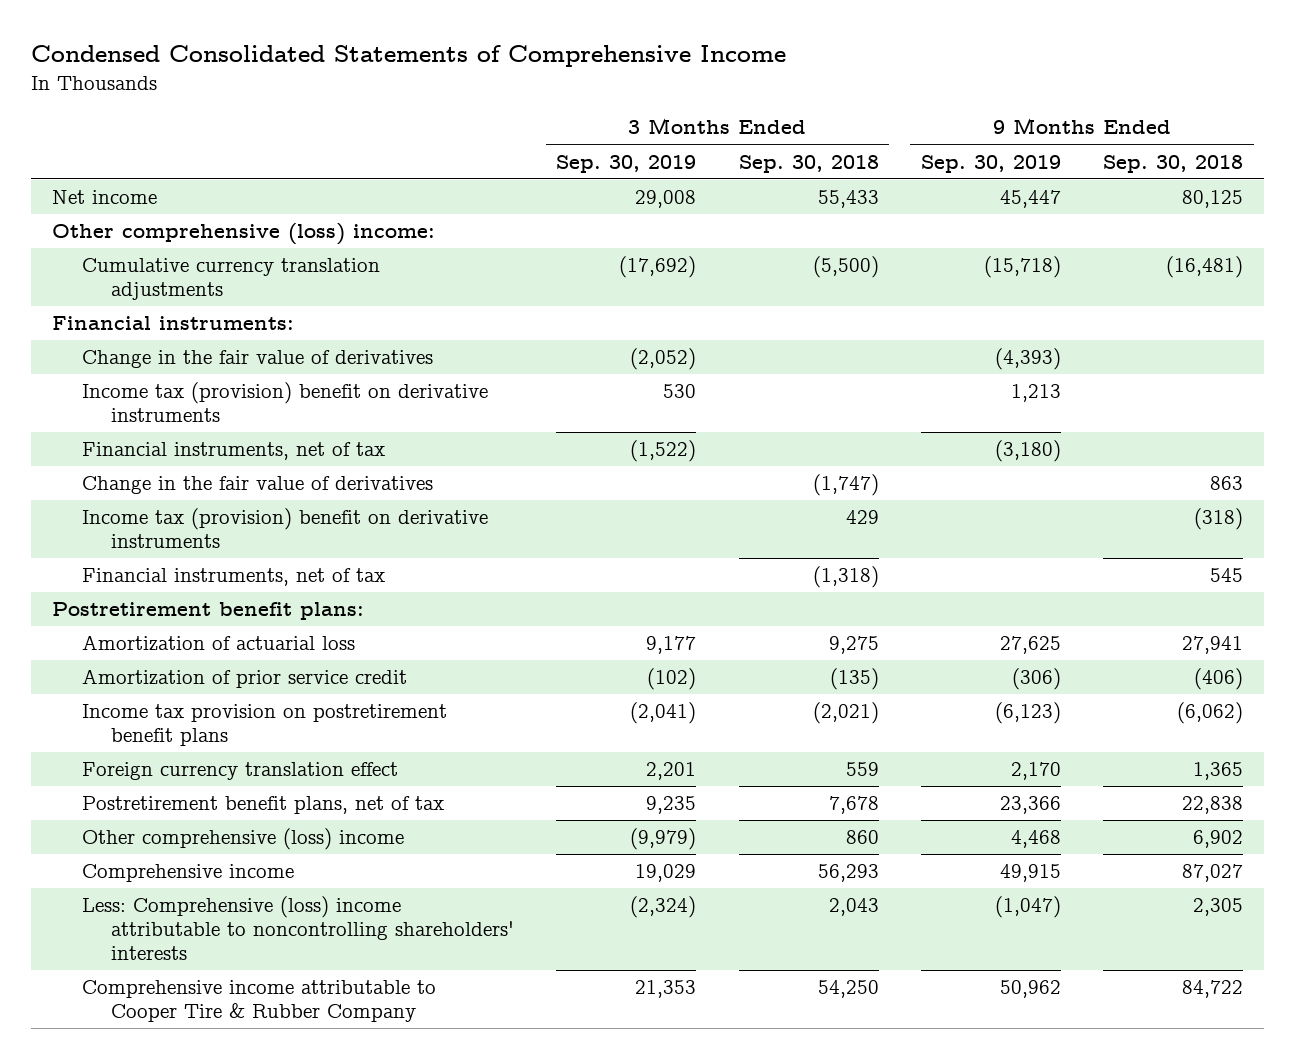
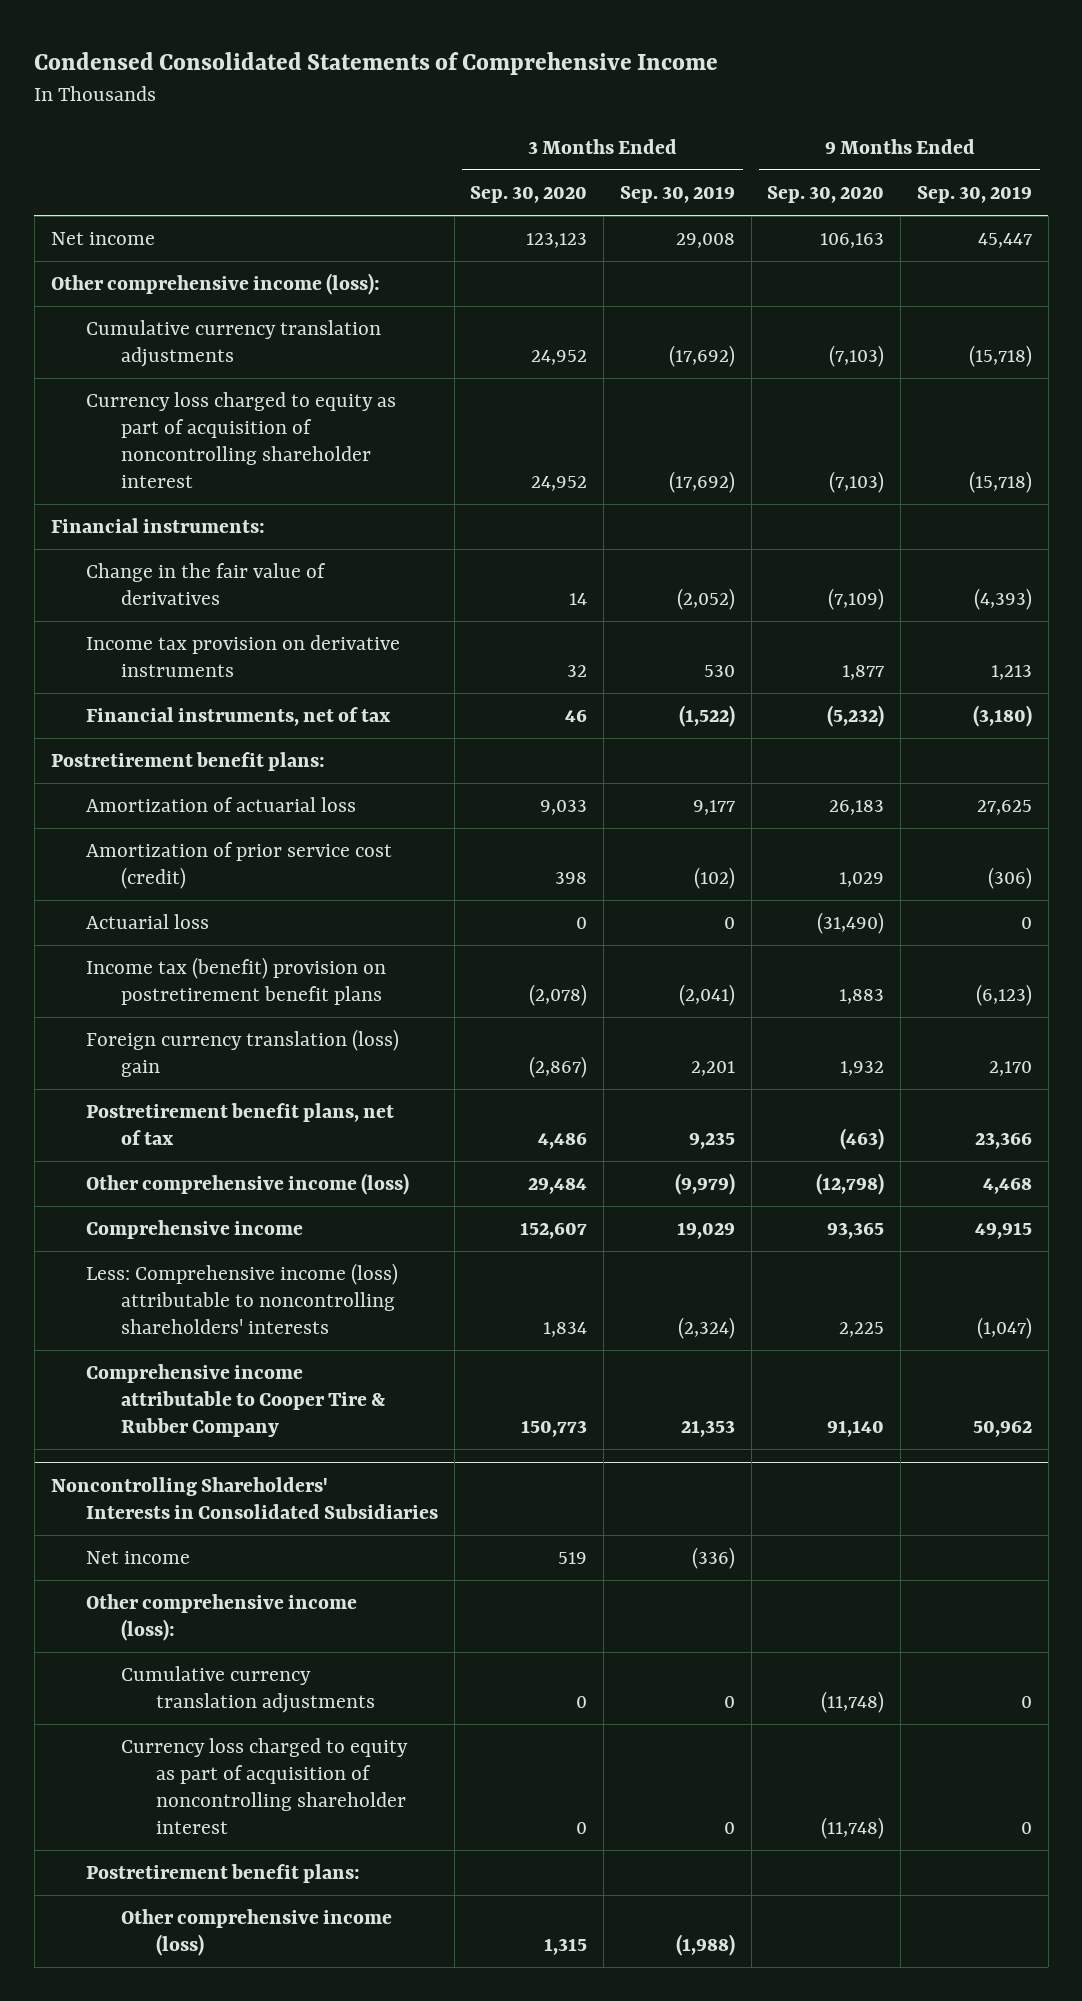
[738,154,879,173] Sep. 30, 2018 -> none
[1103,154,1244,173] Sep. 30, 2018 -> none
none -> [470,186,588,204] Sep. 30, 2020
none -> [767,186,885,204] Sep. 30, 2020
[51,223,435,246] Other comprehensive (loss) income: -> [50,273,380,296] Other comprehensive income (loss):
none -> [85,392,396,489] Currency loss charged to equity as part of acquisition of noncontrolling shareholder interest
[81,382,488,423] Income tax (provision) benefit on derivative instruments -> [85,635,400,678] Income tax provision on derivative instruments
[81,476,433,495] Change in the fair value of derivatives -> none
[81,508,488,549] Income tax (provision) benefit on derivative instruments -> none
[81,568,385,587] Financial instruments, net of tax -> none
[81,669,407,689] Amortization of prior service credit -> [85,842,392,890] Amortization of prior service cost (credit)
none -> [85,914,209,930] Actuarial loss
[81,704,447,747] Income tax provision on postretirement benefit plans -> [85,957,386,1006] Income tax (benefit) provision on postretirement benefit plans
[81,762,398,781] Foreign currency translation effect -> [85,1029,399,1078] Foreign currency translation (loss) gain
[81,828,404,851] Other comprehensive (loss) income -> [85,1173,409,1196] Other comprehensive income (loss)
[81,896,515,960] Less: Comprehensive (loss) income attributable to noncontrolling shareholders' interests -> [85,1263,398,1335] Less: Comprehensive income (loss) attributable to noncontrolling shareholders' interests
none -> [50,1476,438,1519] Noncontrolling Shareholders' Interests in Consolidated Subsidiaries
none -> [85,1551,190,1565] Net income
none -> [85,1594,357,1642] Other comprehensive income (loss):
none -> [120,1666,376,1714] Cumulative currency translation adjustments
none -> [120,1738,408,1835] Currency loss charged to equity as part of acquisition of noncontrolling shareholder interest
none -> [85,1864,360,1884] Postretirement benefit plans:
none -> [120,1909,392,1957] Other comprehensive income (loss)

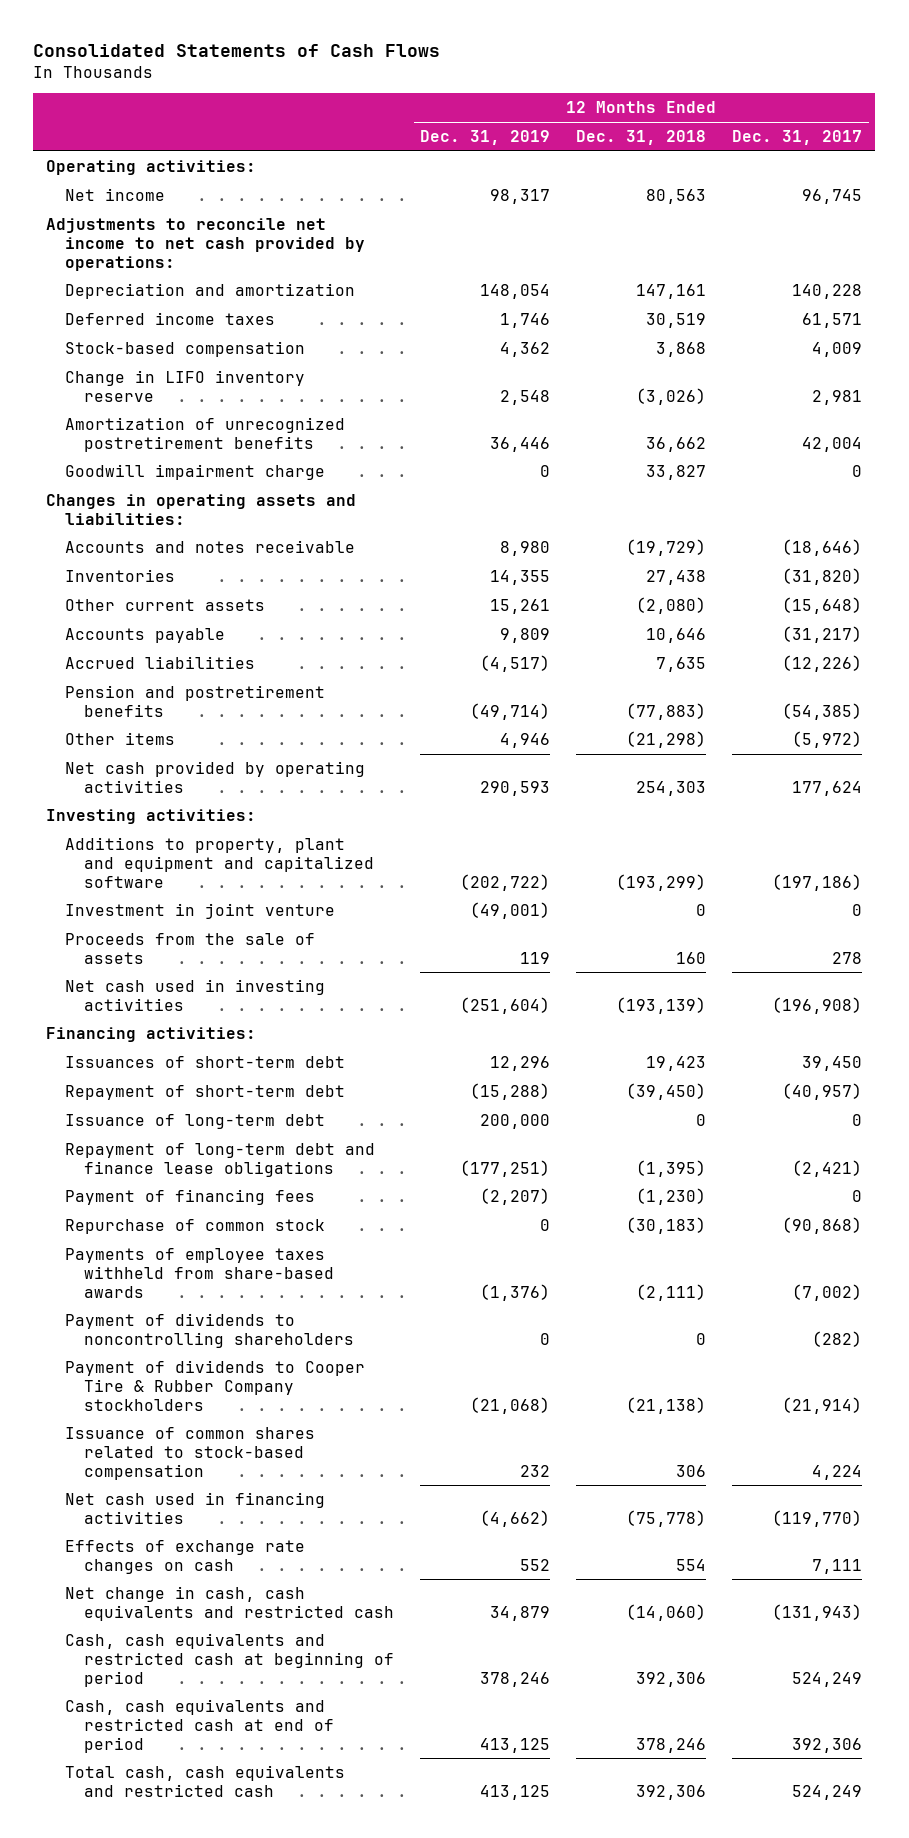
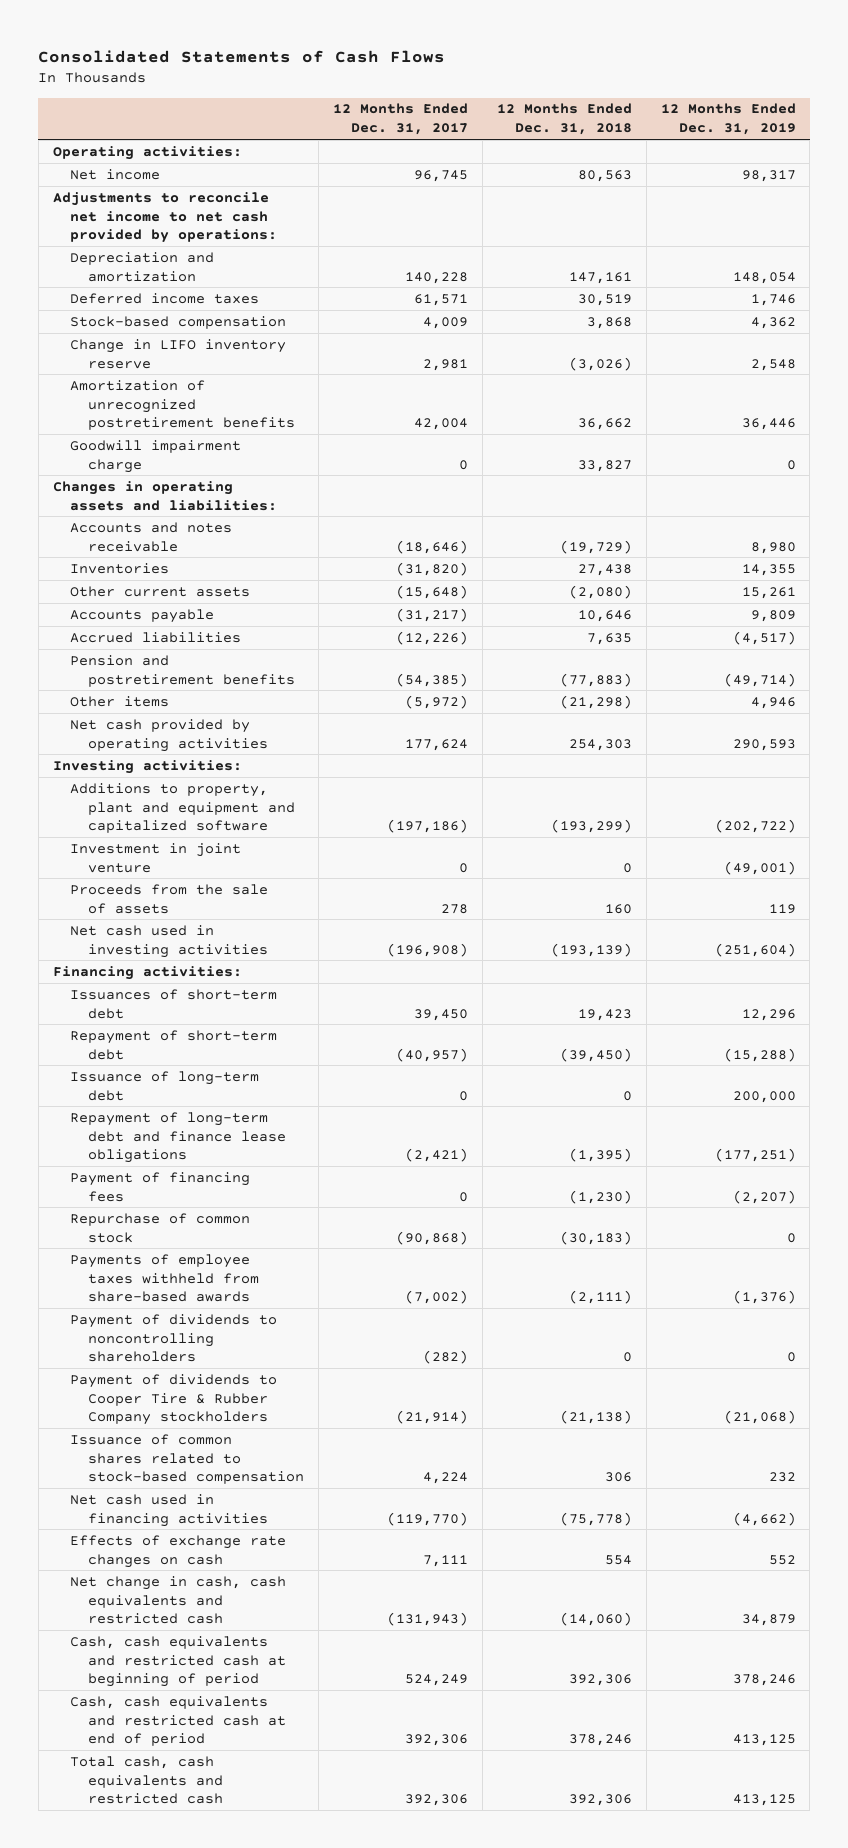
[792,1784,863,1800] 524,249 -> [405,1794,469,1807] 392,306

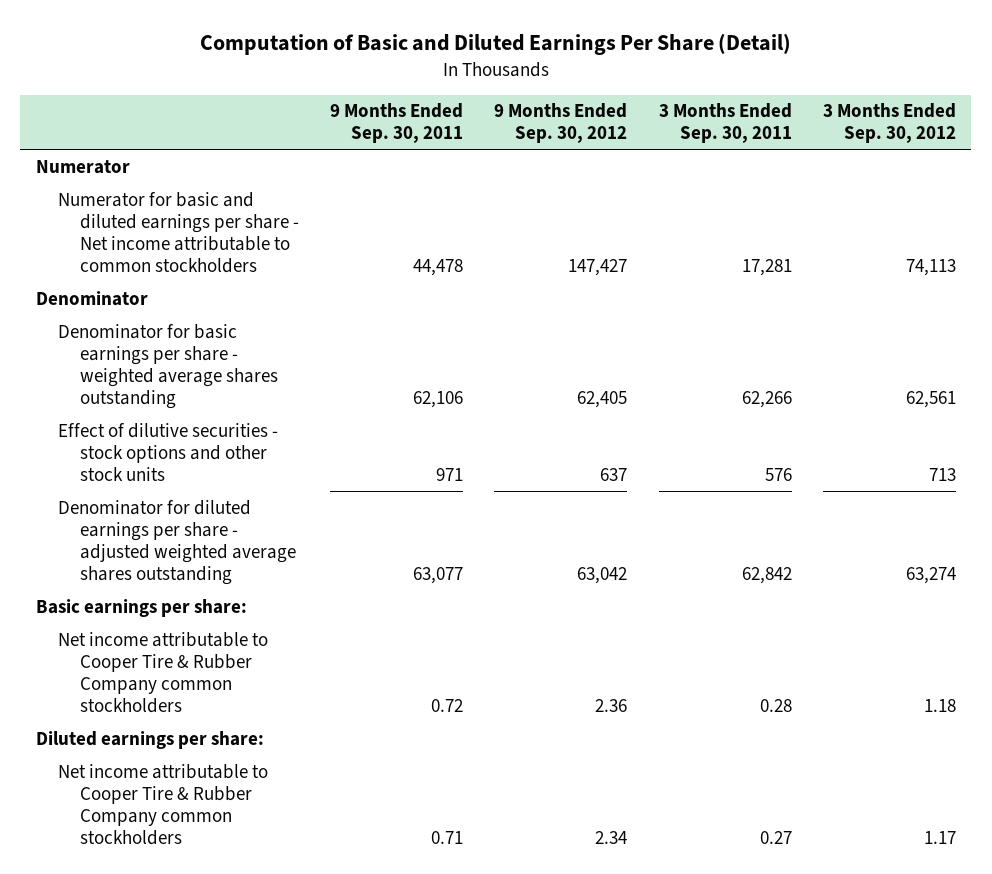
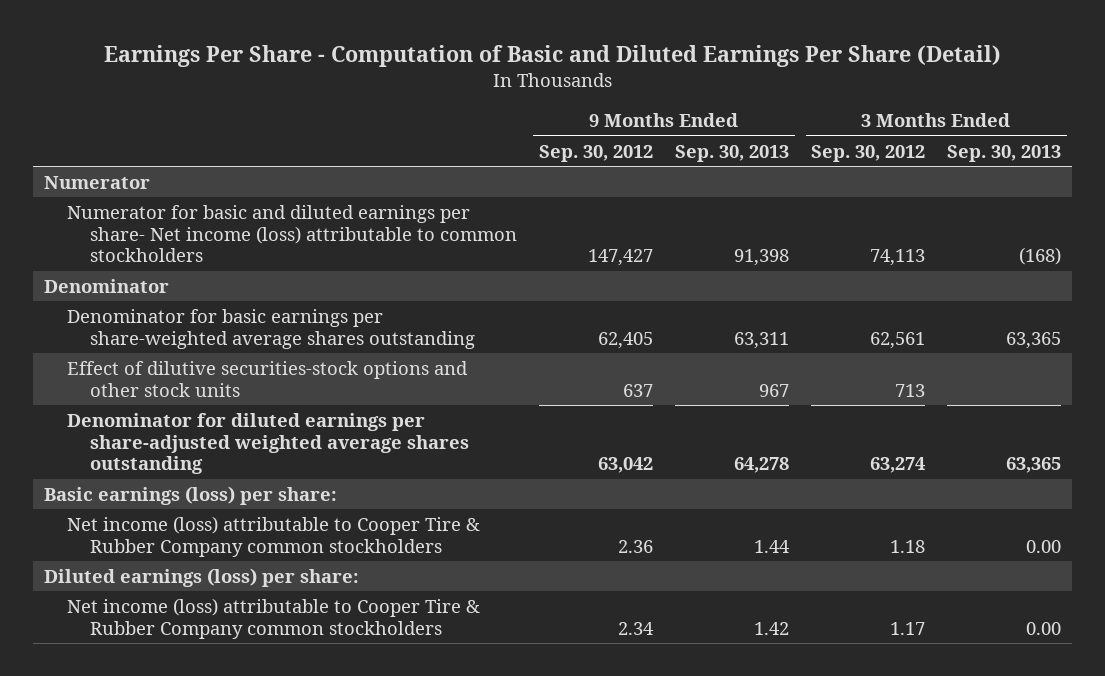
[199,32,791,55] Computation of Basic and Diluted Earnings Per Share (Detail) -> [103,44,1001,67] Earnings Per Share - Computation of Basic and Diluted Earnings Per Share (Detail)
[330,103,464,144] 9 Months Ended Sep. 30, 2011 -> none
[658,103,792,144] 3 Months Ended Sep. 30, 2011 -> none
none -> [675,144,790,162] Sep. 30, 2013
none -> [947,144,1062,162] Sep. 30, 2013
[57,191,300,273] Numerator for basic and diluted earnings per share - Net income attributable to common stockholders -> [66,204,517,263] Numerator for basic and diluted earnings per share- Net income (loss) attributable to common stockholders
[57,323,279,409] Denominator for basic earnings per share - weighted average shares outstanding -> [66,308,475,349] Denominator for basic earnings per share-weighted average shares outstanding
[57,422,278,481] Effect of dilutive securities - stock options and other stock units -> [66,360,468,397] Effect of dilutive securities-stock options and other stock units
[57,499,297,585] Denominator for diluted earnings per share - adjusted weighted average shares outstanding -> [66,412,469,475] Denominator for diluted earnings per share-adjusted weighted average shares outstanding
[35,598,247,617] Basic earnings per share: -> [44,485,338,505] Basic earnings (loss) per share:
[57,631,268,713] Net income attributable to Cooper Tire & Rubber Company common stockholders -> [66,515,480,557] Net income (loss) attributable to Cooper Tire & Rubber Company common stockholders
[35,730,264,749] Diluted earnings per share: -> [44,567,360,587] Diluted earnings (loss) per share:
[57,763,268,845] Net income attributable to Cooper Tire & Rubber Company common stockholders -> [66,597,480,639] Net income (loss) attributable to Cooper Tire & Rubber Company common stockholders

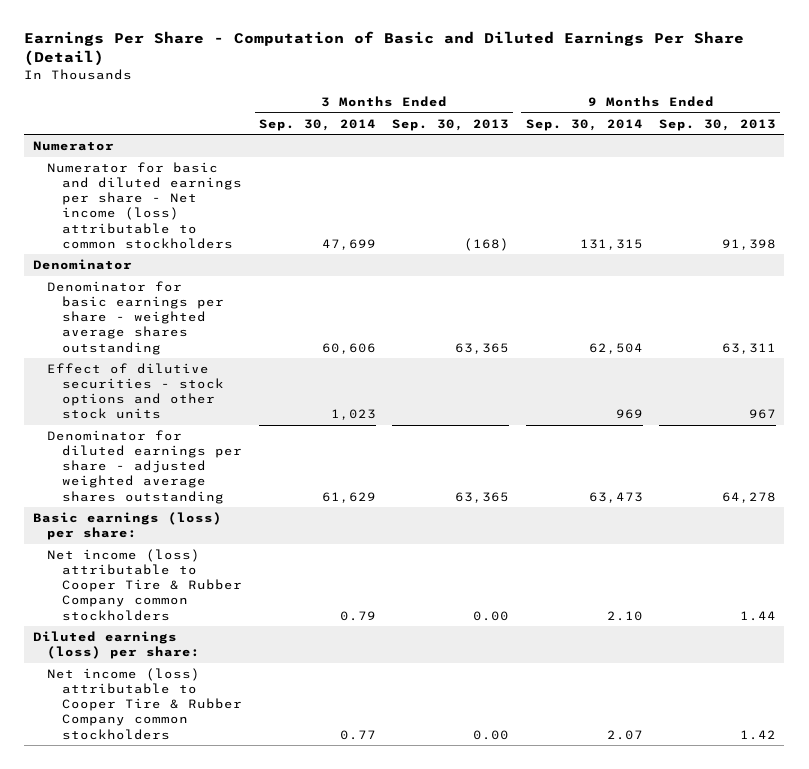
[538,144,653,162] Sep. 30, 2012 -> none
[811,144,926,162] Sep. 30, 2012 -> none
none -> [258,118,376,131] Sep. 30, 2014
none -> [525,118,643,131] Sep. 30, 2014
[66,204,517,263] Numerator for basic and diluted earnings per share- Net income (loss) attributable to common stockholders -> [47,162,243,249] Numerator for basic and diluted earnings per share - Net income (loss) attributable to common stockholders
[66,308,475,349] Denominator for basic earnings per share-weighted average shares outstanding -> [47,281,225,355] Denominator for basic earnings per share - weighted average shares outstanding
[66,360,468,397] Effect of dilutive securities-stock options and other stock units -> [47,363,225,420] Effect of dilutive securities - stock options and other stock units
[66,412,469,475] Denominator for diluted earnings per share-adjusted weighted average shares outstanding -> [47,430,243,504] Denominator for diluted earnings per share - adjusted weighted average shares outstanding

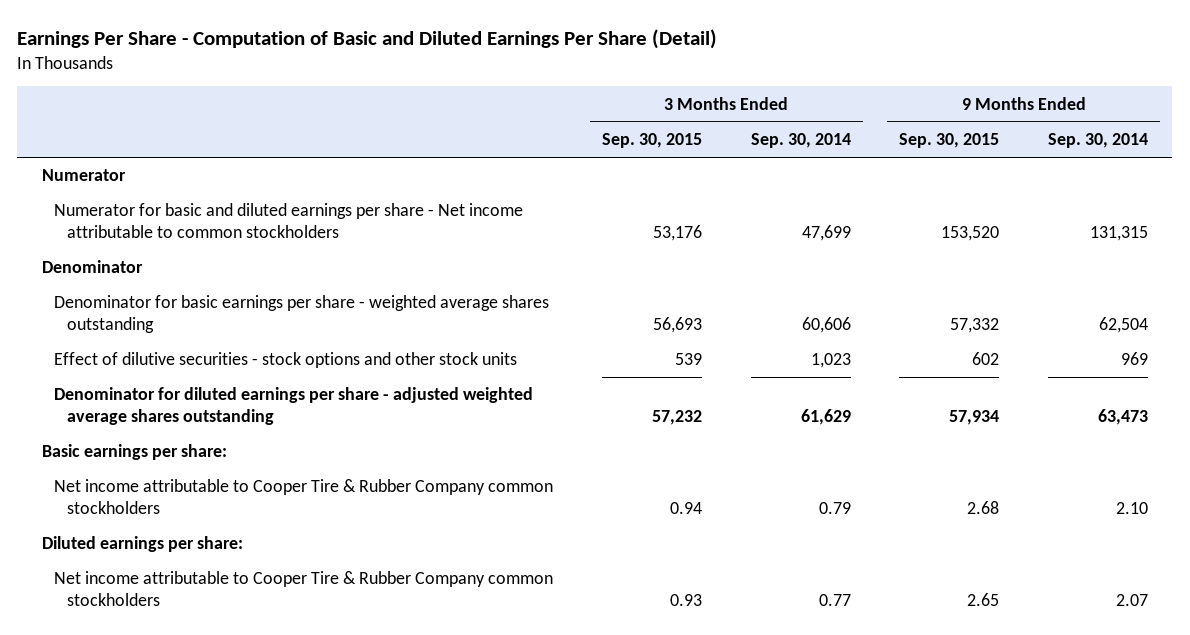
[392,118,510,131] Sep. 30, 2013 -> none
[659,118,777,131] Sep. 30, 2013 -> none
none -> [601,133,702,149] Sep. 30, 2015
none -> [899,133,1000,149] Sep. 30, 2015
[47,162,243,249] Numerator for basic and diluted earnings per share - Net income (loss) attributable to common stockholders -> [54,203,524,239] Numerator for basic and diluted earnings per share - Net income attributable to common stockholders
[32,512,222,541] Basic earnings (loss) per share: -> [41,444,227,461] Basic earnings per share:
[47,549,243,621] Net income (loss) attributable to Cooper Tire & Rubber Company common stockholders -> [54,479,554,515] Net income attributable to Cooper Tire & Rubber Company common stockholders
[32,631,201,660] Diluted earnings (loss) per share: -> [41,536,243,553] Diluted earnings per share:
[47,668,243,740] Net income (loss) attributable to Cooper Tire & Rubber Company common stockholders -> [54,571,554,607] Net income attributable to Cooper Tire & Rubber Company common stockholders

